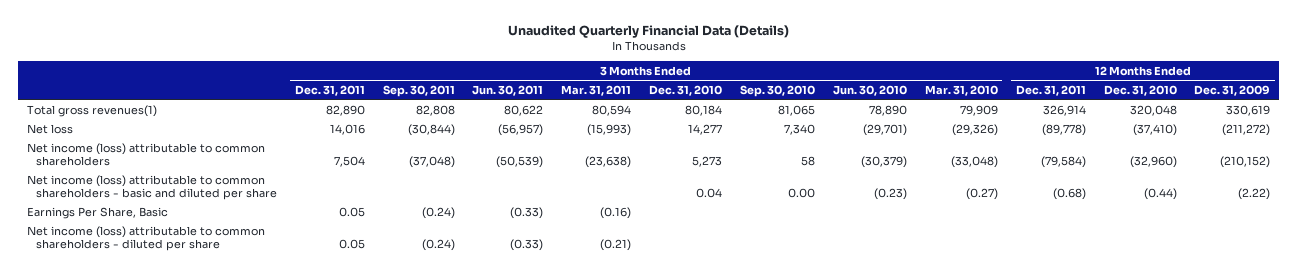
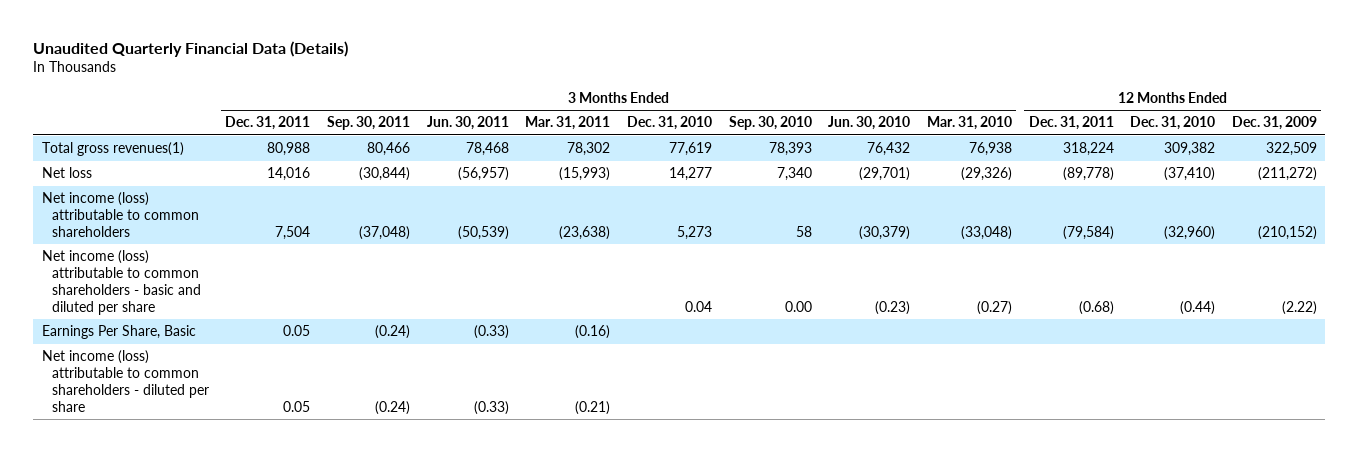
[325,104,365,116] 82,890 -> [267,142,311,157] 80,988
[415,104,455,116] 82,808 -> [367,142,411,157] 80,466
[504,104,544,116] 80,622 -> [465,142,509,157] 78,468
[592,104,632,116] 80,594 -> [567,142,611,157] 78,302
[685,104,723,116] 80,184 -> [668,142,712,157] 77,619
[778,104,816,116] 81,065 -> [768,142,812,157] 78,393
[868,104,907,116] 78,890 -> [867,142,911,157] 76,432
[959,104,998,116] 79,909 -> [968,142,1012,157] 76,938
[1042,104,1086,116] 326,914 -> [1062,142,1114,157] 318,224
[1129,104,1177,116] 320,048 -> [1164,142,1216,157] 309,382
[1226,104,1271,116] 330,619 -> [1265,142,1317,157] 322,509

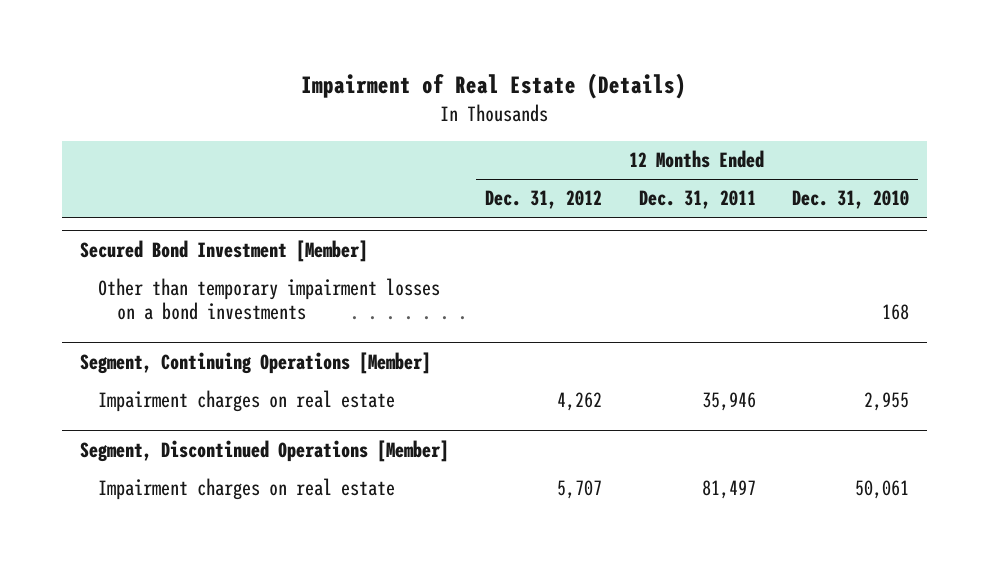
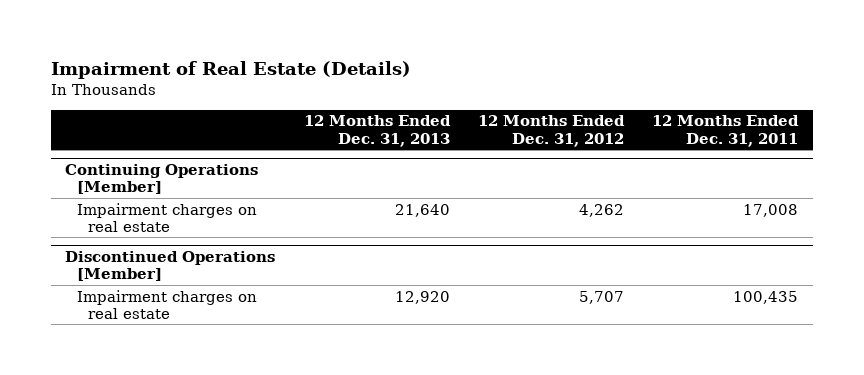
[791,190,909,210] Dec. 31, 2010 -> none
none -> [303,115,451,147] 12 Months Ended Dec. 31, 2013
[79,240,368,263] Secured Bond Investment [Member] -> none
[98,278,441,321] Other than temporary impairment losses on a bond investments -> none
[79,352,431,375] Segment, Continuing Operations [Member] -> [65,164,259,195] Continuing Operations [Member]
[701,392,756,412] 35,946 -> [743,203,799,217] 17,008
[79,440,449,463] Segment, Discontinued Operations [Member] -> [65,251,276,282] Discontinued Operations [Member]
[701,480,756,500] 81,497 -> [733,290,799,304] 100,435

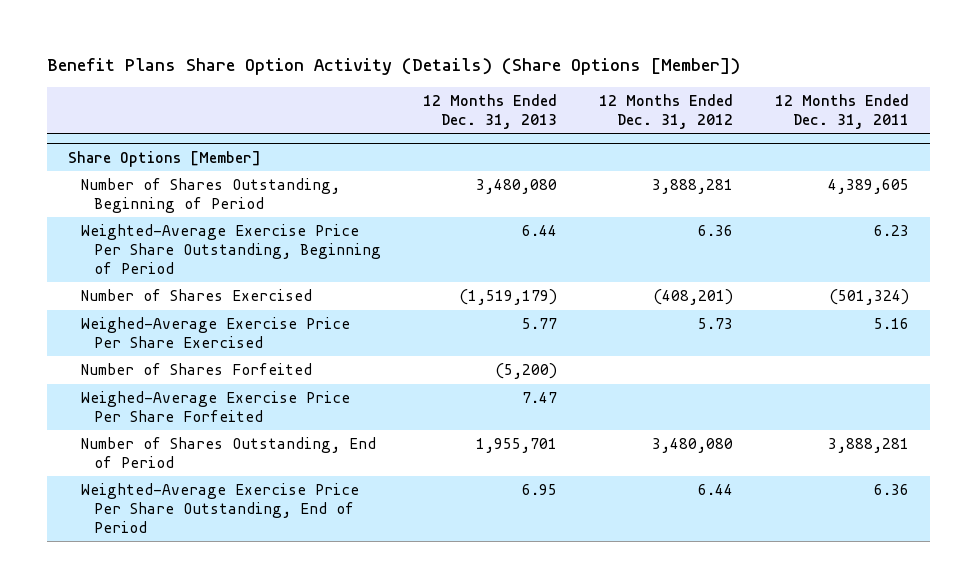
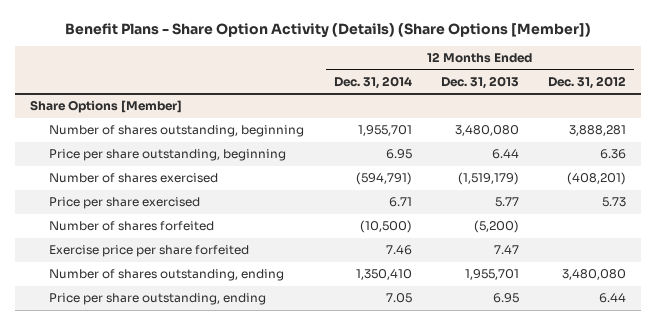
[47,58,741,76] Benefit Plans Share Option Activity (Details) (Share Options [Member]) -> [65,23,592,39] Benefit Plans - Share Option Activity (Details) (Share Options [Member])
[775,94,910,129] 12 Months Ended Dec. 31, 2011 -> none
none -> [333,76,412,90] Dec. 31, 2014
[81,178,341,213] Number of Shares Outstanding, Beginning of Period -> [49,125,305,138] Number of shares outstanding, beginning
[81,224,381,274] Weighted-Average Exercise Price Per Share Outstanding, Beginning of Period -> [49,149,287,162] Price per share outstanding, beginning
[81,289,313,302] Number of Shares Exercised -> [49,173,219,184] Number of shares exercised
[81,317,351,348] Weighed-Average Exercise Price Per Share Exercised -> [49,197,201,210] Price per share exercised
[81,363,313,376] Number of Shares Forfeited -> [49,221,215,232] Number of shares forfeited
[81,391,351,422] Weighed-Average Exercise Price Per Share Forfeited -> [49,245,250,258] Exercise price per share forfeited
[81,437,377,468] Number of Shares Outstanding, End of Period -> [49,269,285,282] Number of shares outstanding, ending
[81,483,360,533] Weighted-Average Exercise Price Per Share Outstanding, End of Period -> [49,293,267,306] Price per share outstanding, ending

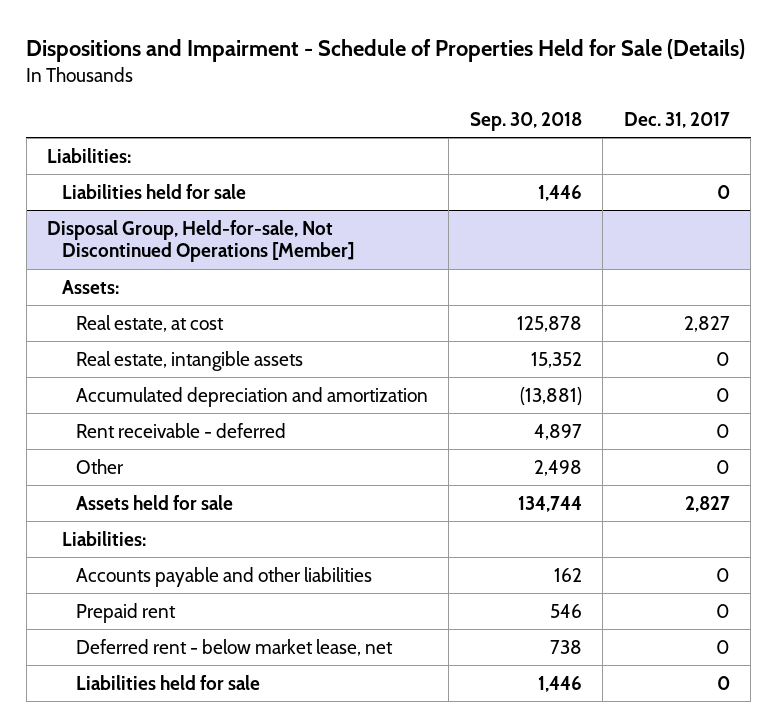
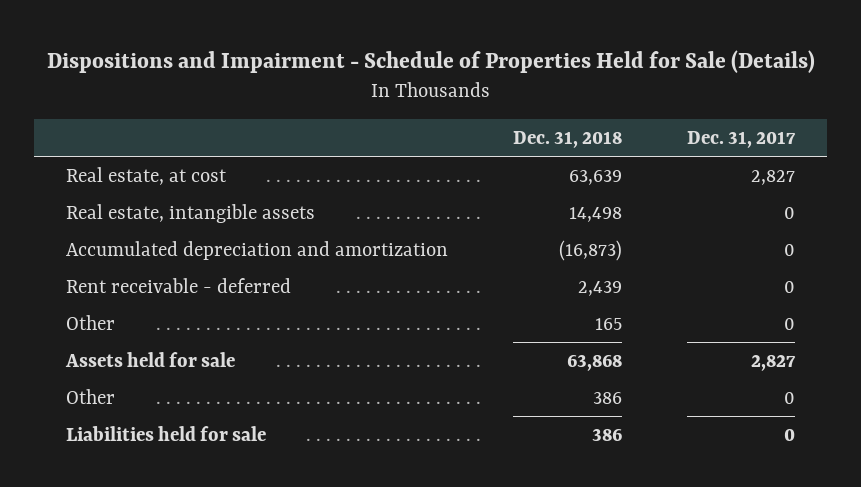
[469,111,582,131] Sep. 30, 2018 -> none
none -> [513,131,623,149] Dec. 31, 2018
[47,147,132,163] Liabilities: -> none
[61,183,246,199] Liabilities held for sale -> none
[47,219,354,263] Disposal Group, Held-for-sale, Not Discontinued Operations [Member] -> none
[61,279,119,294] Assets: -> none
[61,530,146,546] Liabilities: -> none
[75,566,372,587] Accounts payable and other liabilities -> none
[75,602,176,623] Prepaid rent -> none
[75,638,393,656] Deferred rent - below market lease, net -> none
none -> [66,388,116,404] Other

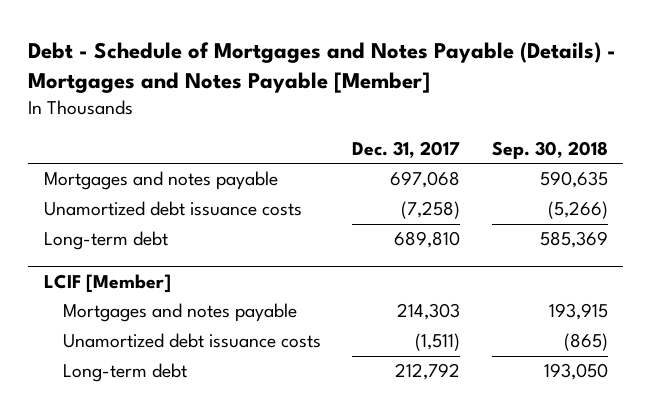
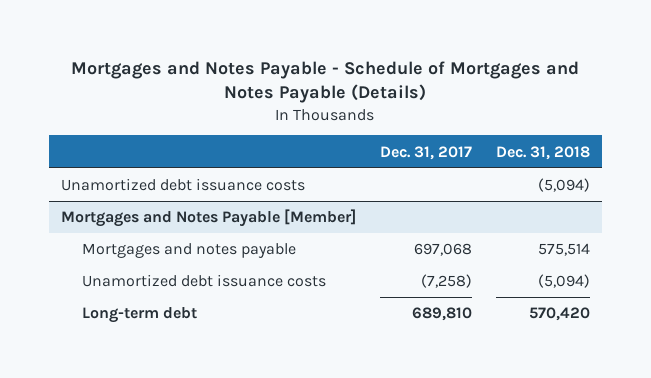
[27,41,616,93] Debt - Schedule of Mortgages and Notes Payable (Details) - Mortgages and Notes Payable [Member] -> [71,60,580,104] Mortgages and Notes Payable - Schedule of Mortgages and Notes Payable (Details)
[491,140,608,160] Sep. 30, 2018 -> none
none -> [495,145,590,160] Dec. 31, 2018
none -> [60,178,305,192] Unamortized debt issuance costs
none -> [60,209,356,228] Mortgages and Notes Payable [Member]
[43,273,171,293] LCIF [Member] -> none
[62,303,297,323] Mortgages and notes payable -> none
[62,333,321,349] Unamortized debt issuance costs -> none
[62,363,187,383] Long-term debt -> none

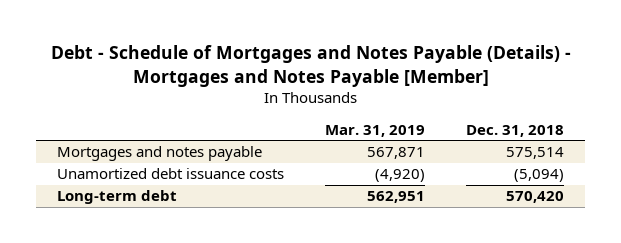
[71,60,580,104] Mortgages and Notes Payable - Schedule of Mortgages and Notes Payable (Details) -> [50,45,571,87] Debt - Schedule of Mortgages and Notes Payable (Details) - Mortgages and Notes Payable [Member]
[379,145,472,160] Dec. 31, 2017 -> none
none -> [325,124,426,137] Mar. 31, 2019
[60,178,305,192] Unamortized debt issuance costs -> none
[60,209,356,228] Mortgages and Notes Payable [Member] -> none

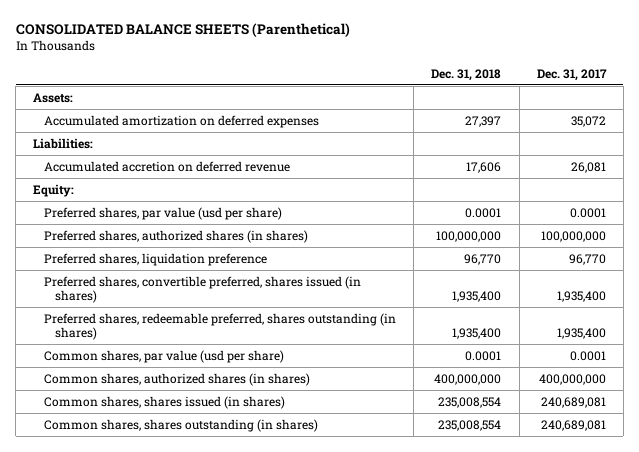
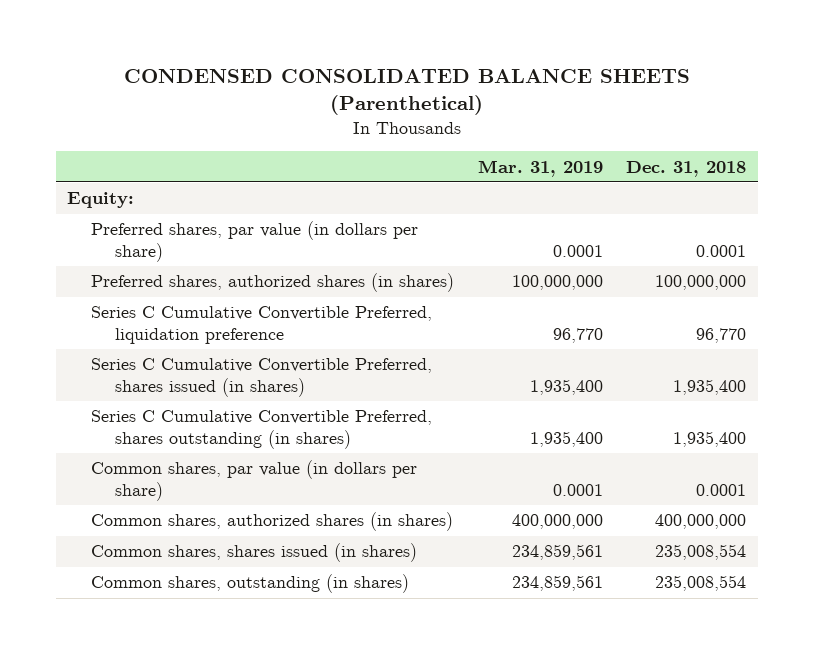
[15,23,350,38] CONSOLIDATED BALANCE SHEETS (Parenthetical) -> [123,68,690,116] CONDENSED CONSOLIDATED BALANCE SHEETS (Parenthetical)
[536,68,607,81] Dec. 31, 2017 -> none
none -> [477,159,603,177] Mar. 31, 2019
[33,92,74,103] Assets: -> none
[44,114,320,128] Accumulated amortization on deferred expenses -> none
[33,137,94,149] Liabilities: -> none
[44,160,291,172] Accumulated accretion on deferred revenue -> none
[44,206,283,220] Preferred shares, par value (usd per share) -> [91,221,419,263] Preferred shares, par value (in dollars per share)
[44,252,268,266] Preferred shares, liquidation preference -> [91,306,433,345] Series C Cumulative Convertible Preferred, liquidation preference
[44,275,362,304] Preferred shares, convertible preferred, shares issued (in shares) -> [91,358,433,398] Series C Cumulative Convertible Preferred, shares issued (in shares)
[44,312,397,341] Preferred shares, redeemable preferred, shares outstanding (in shares) -> [91,410,433,450] Series C Cumulative Convertible Preferred, shares outstanding (in shares)
[44,349,285,363] Common shares, par value (usd per share) -> [91,460,418,502] Common shares, par value (in dollars per share)
[44,418,319,432] Common shares, shares outstanding (in shares) -> [91,574,410,594] Common shares, outstanding (in shares)

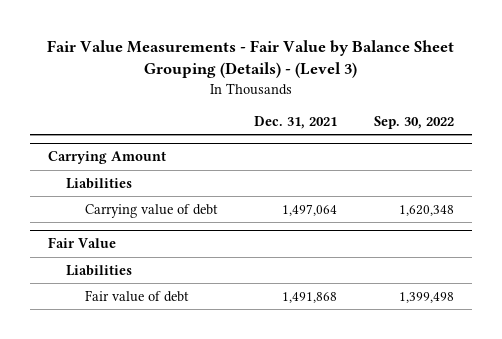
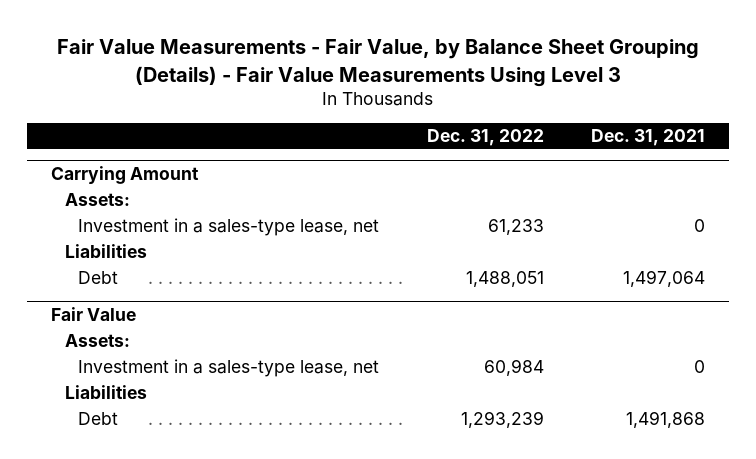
[46,39,454,79] Fair Value Measurements - Fair Value by Balance Sheet Grouping (Details) - (Level 3) -> [57,39,700,87] Fair Value Measurements - Fair Value, by Balance Sheet Grouping (Details) - Fair Value Measurements Using Level 3
[373,115,454,129] Sep. 30, 2022 -> none
none -> [426,129,544,147] Dec. 31, 2022
none -> [64,193,130,207] Assets:
none -> [78,218,380,237] Investment in a sales-type lease, net
[84,203,218,218] Carrying value of debt -> [78,271,119,285] Debt
none -> [64,334,130,348] Assets:
none -> [78,359,380,378] Investment in a sales-type lease, net
[84,289,189,302] Fair value of debt -> [78,412,119,426] Debt

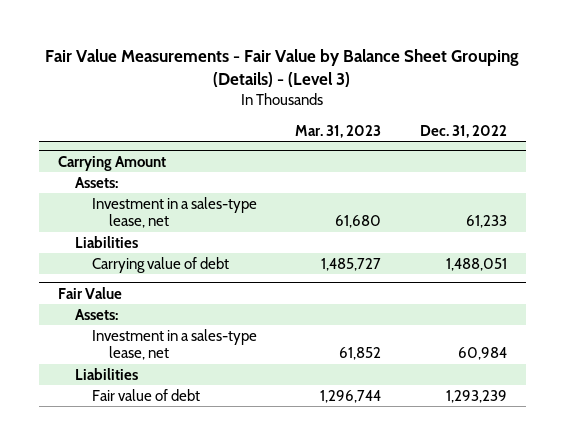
[57,39,700,87] Fair Value Measurements - Fair Value, by Balance Sheet Grouping (Details) - Fair Value Measurements Using Level 3 -> [45,48,520,87] Fair Value Measurements - Fair Value by Balance Sheet Grouping (Details) - (Level 3)
[591,129,706,147] Dec. 31, 2021 -> none
none -> [295,124,382,138] Mar. 31, 2023
[78,271,119,285] Debt -> [91,256,229,273] Carrying value of debt
[78,412,119,426] Debt -> [91,388,200,401] Fair value of debt

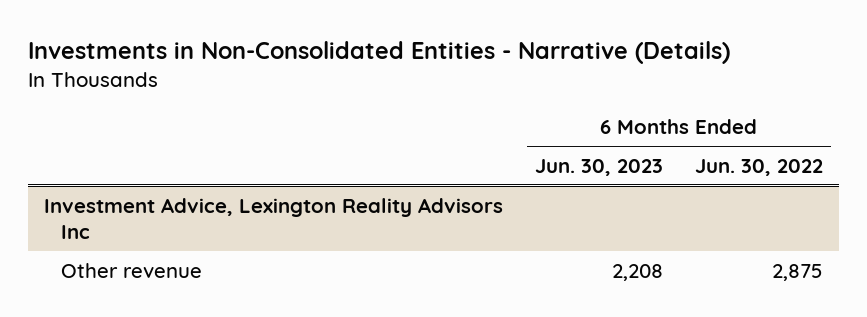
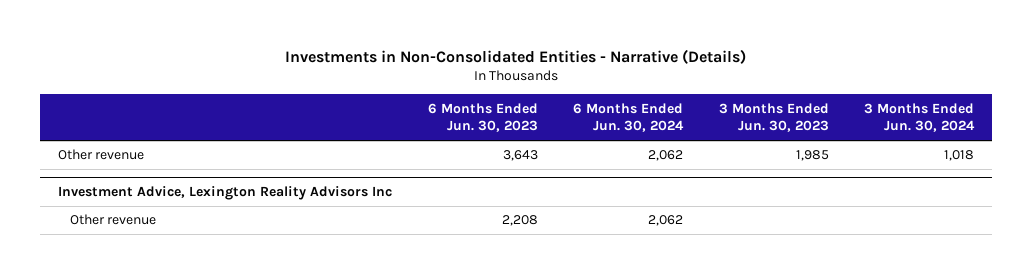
[695,158,824,176] Jun. 30, 2022 -> none
none -> [573,102,685,133] 6 Months Ended Jun. 30, 2024
none -> [718,102,829,133] 3 Months Ended Jun. 30, 2023
none -> [864,102,976,133] 3 Months Ended Jun. 30, 2024
none -> [58,149,145,161] Other revenue

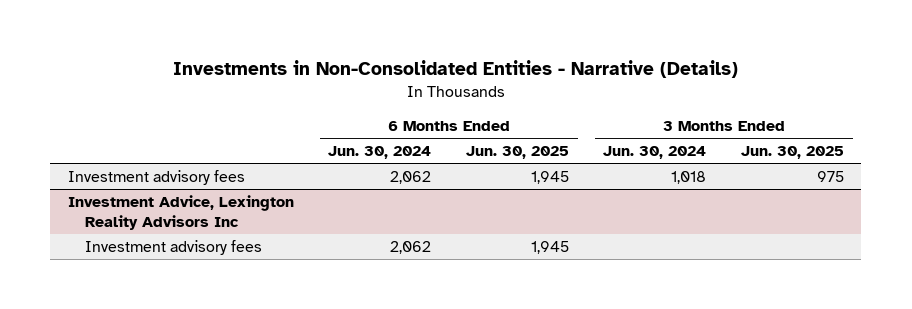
[427,102,538,133] 6 Months Ended Jun. 30, 2023 -> none
[718,102,829,133] 3 Months Ended Jun. 30, 2023 -> none
none -> [465,146,569,160] Jun. 30, 2025
none -> [741,146,845,160] Jun. 30, 2025
[58,149,145,161] Other revenue -> [67,170,245,186] Investment advisory fees
[69,214,156,226] Other revenue -> [84,240,262,256] Investment advisory fees

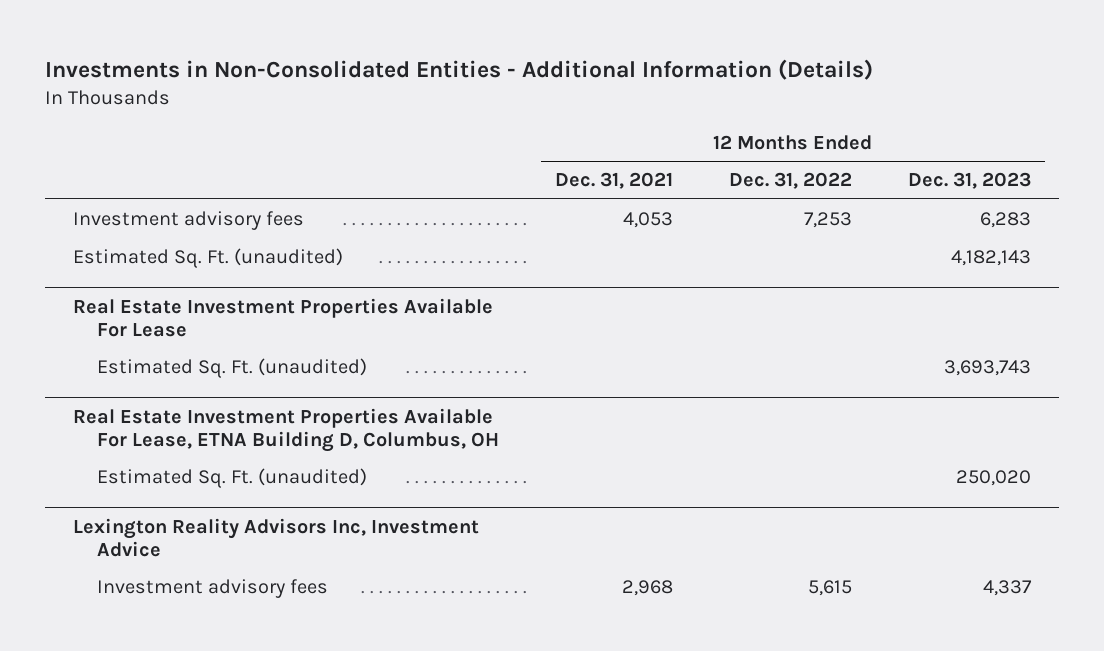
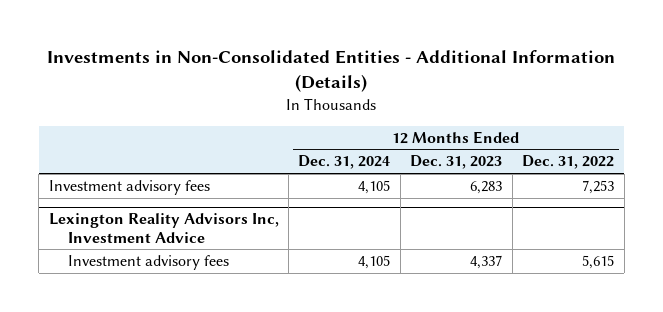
[555,172,674,190] Dec. 31, 2021 -> none
none -> [298,155,391,170] Dec. 31, 2024
[73,248,344,269] Estimated Sq. Ft. (unaudited) -> none
[73,297,494,337] Real Estate Investment Properties Available For Lease -> none
[97,358,368,379] Estimated Sq. Ft. (unaudited) -> none
[73,407,500,452] Real Estate Investment Properties Available For Lease, ETNA Building D, Columbus, OH -> none
[97,468,368,489] Estimated Sq. Ft. (unaudited) -> none

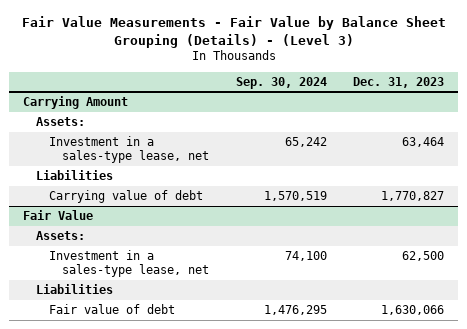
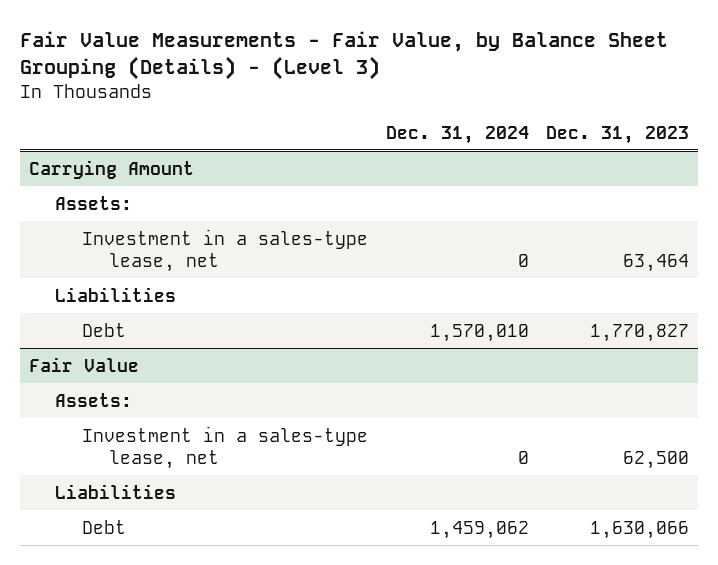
[21,16,446,48] Fair Value Measurements - Fair Value by Balance Sheet Grouping (Details) - (Level 3) -> [19,30,668,81] Fair Value Measurements - Fair Value, by Balance Sheet Grouping (Details) - (Level 3)
[235,76,327,89] Sep. 30, 2024 -> none
none -> [385,125,529,144] Dec. 31, 2024
[48,190,203,204] Carrying value of debt -> [82,322,127,337] Debt
[48,304,175,315] Fair value of debt -> [82,519,127,534] Debt

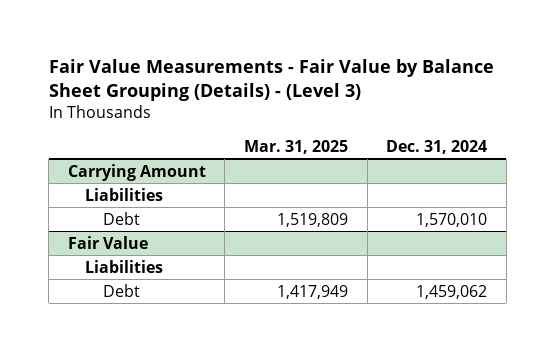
[19,30,668,81] Fair Value Measurements - Fair Value, by Balance Sheet Grouping (Details) - (Level 3) -> [48,58,494,102] Fair Value Measurements - Fair Value by Balance Sheet Grouping (Details) - (Level 3)
[546,125,690,144] Dec. 31, 2023 -> none
none -> [243,139,348,154] Mar. 31, 2025
[55,195,133,210] Assets: -> none
[82,228,369,272] Investment in a sales-type lease, net -> none
[55,392,133,407] Assets: -> none
[82,425,369,469] Investment in a sales-type lease, net -> none

